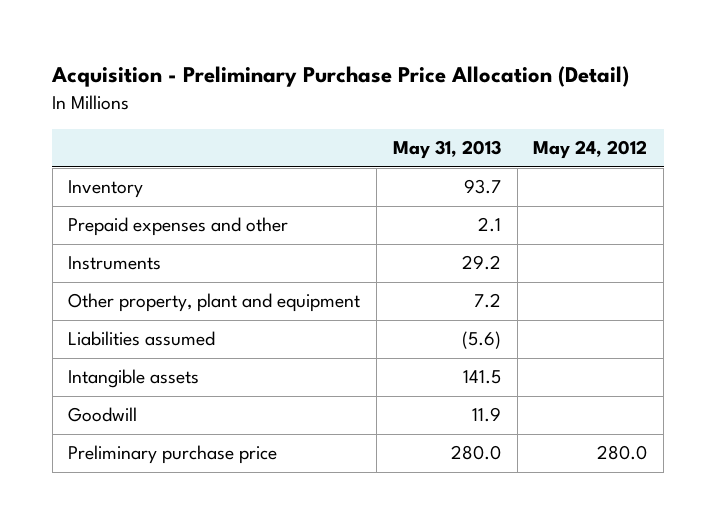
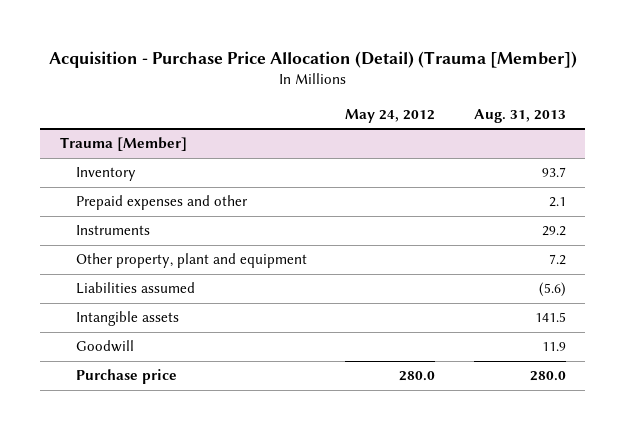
[51,66,630,88] Acquisition - Preliminary Purchase Price Allocation (Detail) -> [48,50,577,68] Acquisition - Purchase Price Allocation (Detail) (Trauma [Member])
[392,140,501,160] May 31, 2013 -> none
none -> [473,108,566,123] Aug. 31, 2013
[68,180,144,199] Inventory -> none
[68,217,289,237] Prepaid expenses and other -> none
[68,256,162,271] Instruments -> none
[68,293,361,313] Other property, plant and equipment -> none
[68,331,216,347] Liabilities assumed -> none
[68,369,200,389] Intangible assets -> none
[68,407,138,423] Goodwill -> none
[68,445,278,465] Preliminary purchase price -> none
none -> [59,137,187,152] Trauma [Member]
none -> [75,167,136,182] Inventory
none -> [75,195,248,211] Prepaid expenses and other
none -> [75,225,150,236] Instruments
none -> [75,253,307,269] Other property, plant and equipment
none -> [75,282,195,295] Liabilities assumed
none -> [75,311,179,327] Intangible assets
none -> [75,340,134,353] Goodwill
none -> [75,369,177,385] Purchase price

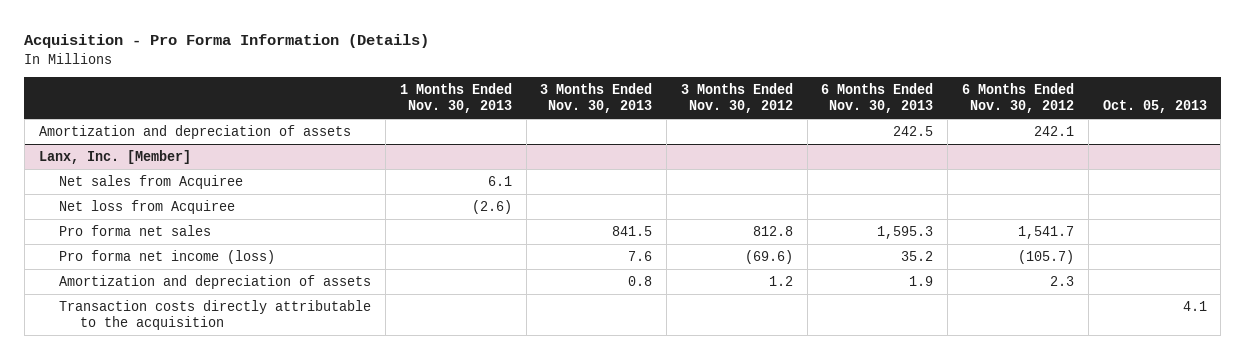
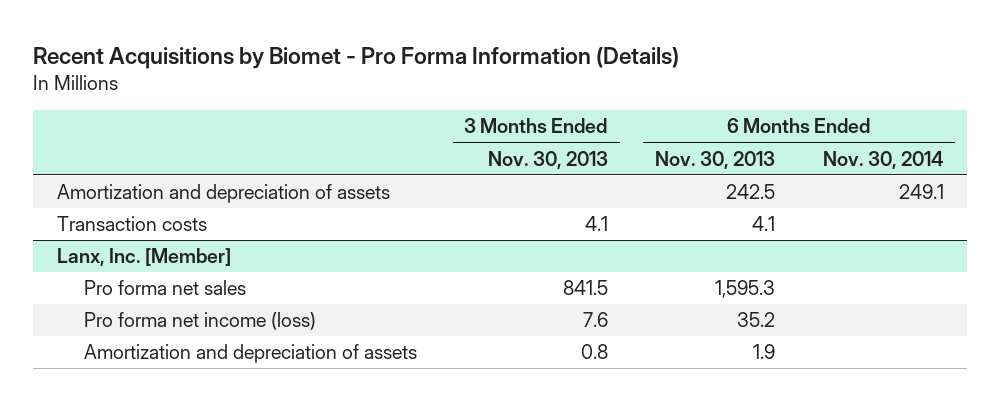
[24,34,430,49] Acquisition - Pro Forma Information (Details) -> [33,46,680,69] Recent Acquisitions by Biomet - Pro Forma Information (Details)
[399,83,512,114] 1 Months Ended Nov. 30, 2013 -> none
[680,83,793,114] 3 Months Ended Nov. 30, 2012 -> none
[962,83,1075,114] 6 Months Ended Nov. 30, 2012 -> none
[1102,100,1207,114] Oct. 05, 2013 -> none
none -> [822,150,944,169] Nov. 30, 2014
none -> [56,216,207,232] Transaction costs
[59,175,244,190] Net sales from Acquiree -> none
[59,200,236,215] Net loss from Acquiree -> none
[59,300,372,331] Transaction costs directly attributable to the acquisition -> none

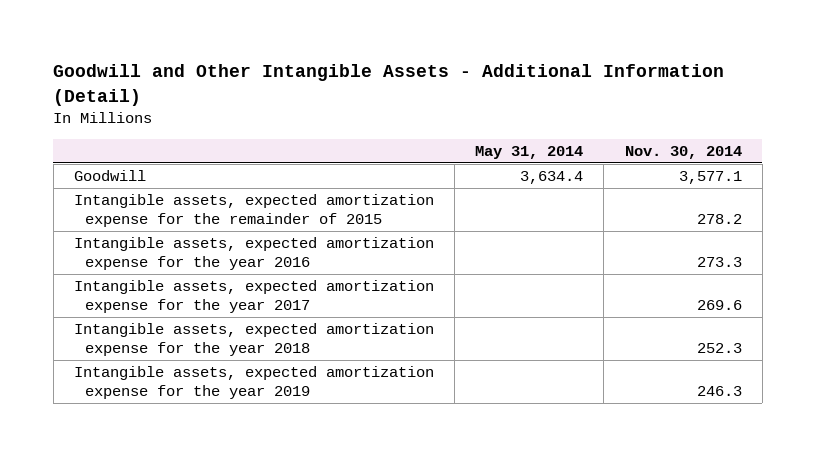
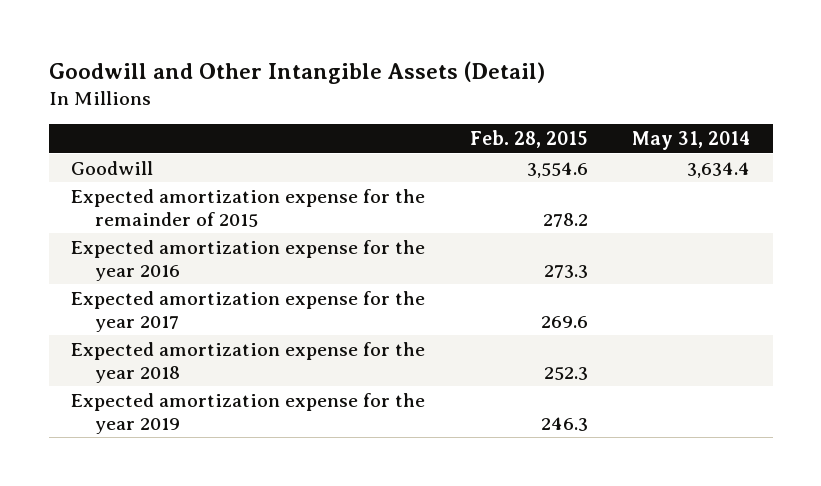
[53,64,725,106] Goodwill and Other Intangible Assets - Additional Information (Detail) -> [48,60,545,84] Goodwill and Other Intangible Assets (Detail)
[624,145,742,159] Nov. 30, 2014 -> none
none -> [469,130,588,149] Feb. 28, 2015
[73,194,434,227] Intangible assets, expected amortization expense for the remainder of 2015 -> [70,188,425,227] Expected amortization expense for the remainder of 2015
[73,237,434,270] Intangible assets, expected amortization expense for the year 2016 -> [70,239,425,281] Expected amortization expense for the year 2016
[73,280,434,313] Intangible assets, expected amortization expense for the year 2017 -> [70,290,425,332] Expected amortization expense for the year 2017
[73,323,434,356] Intangible assets, expected amortization expense for the year 2018 -> [70,341,425,383] Expected amortization expense for the year 2018
[73,366,434,399] Intangible assets, expected amortization expense for the year 2019 -> [70,392,425,434] Expected amortization expense for the year 2019

